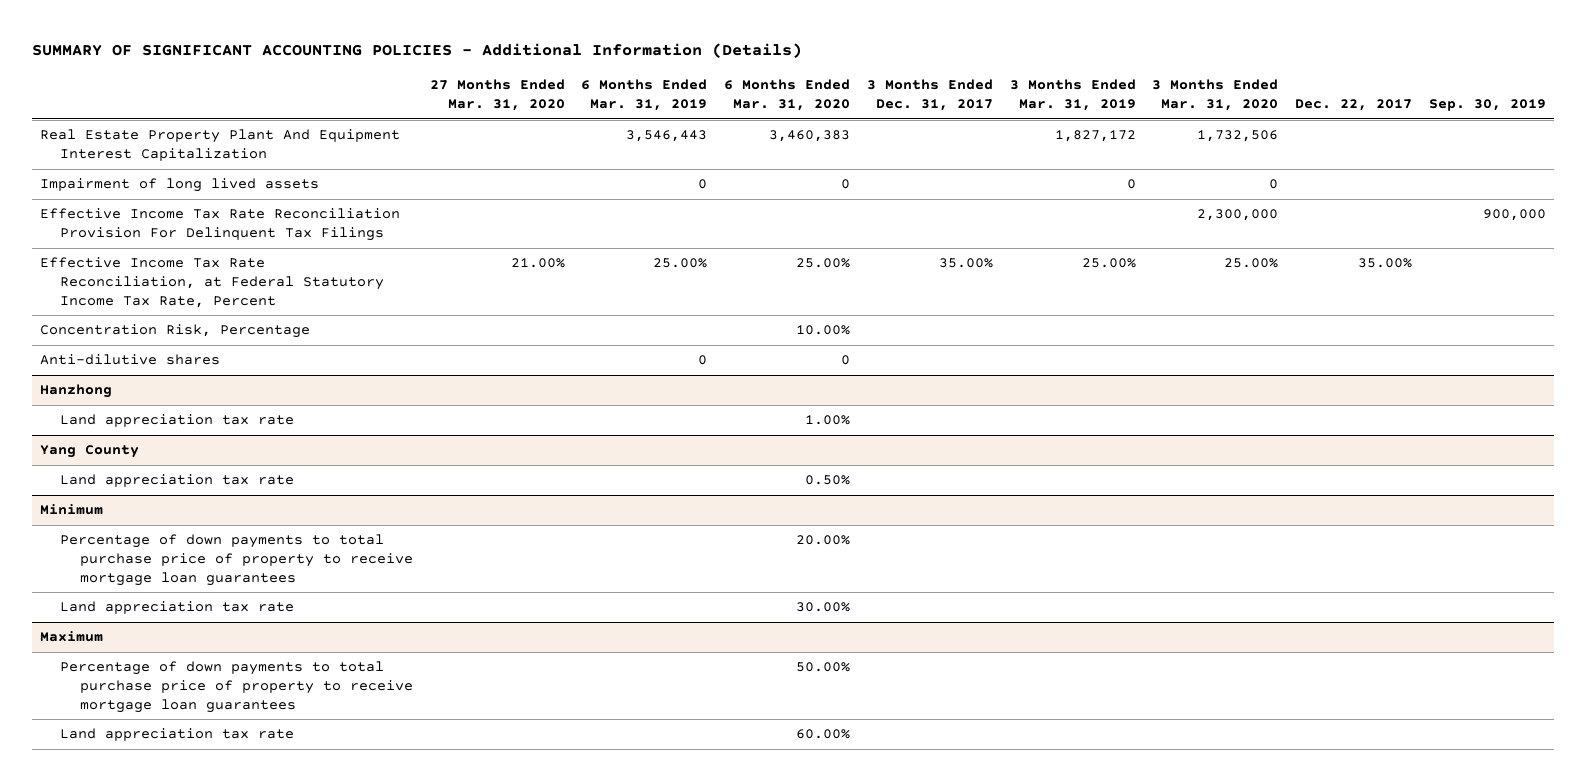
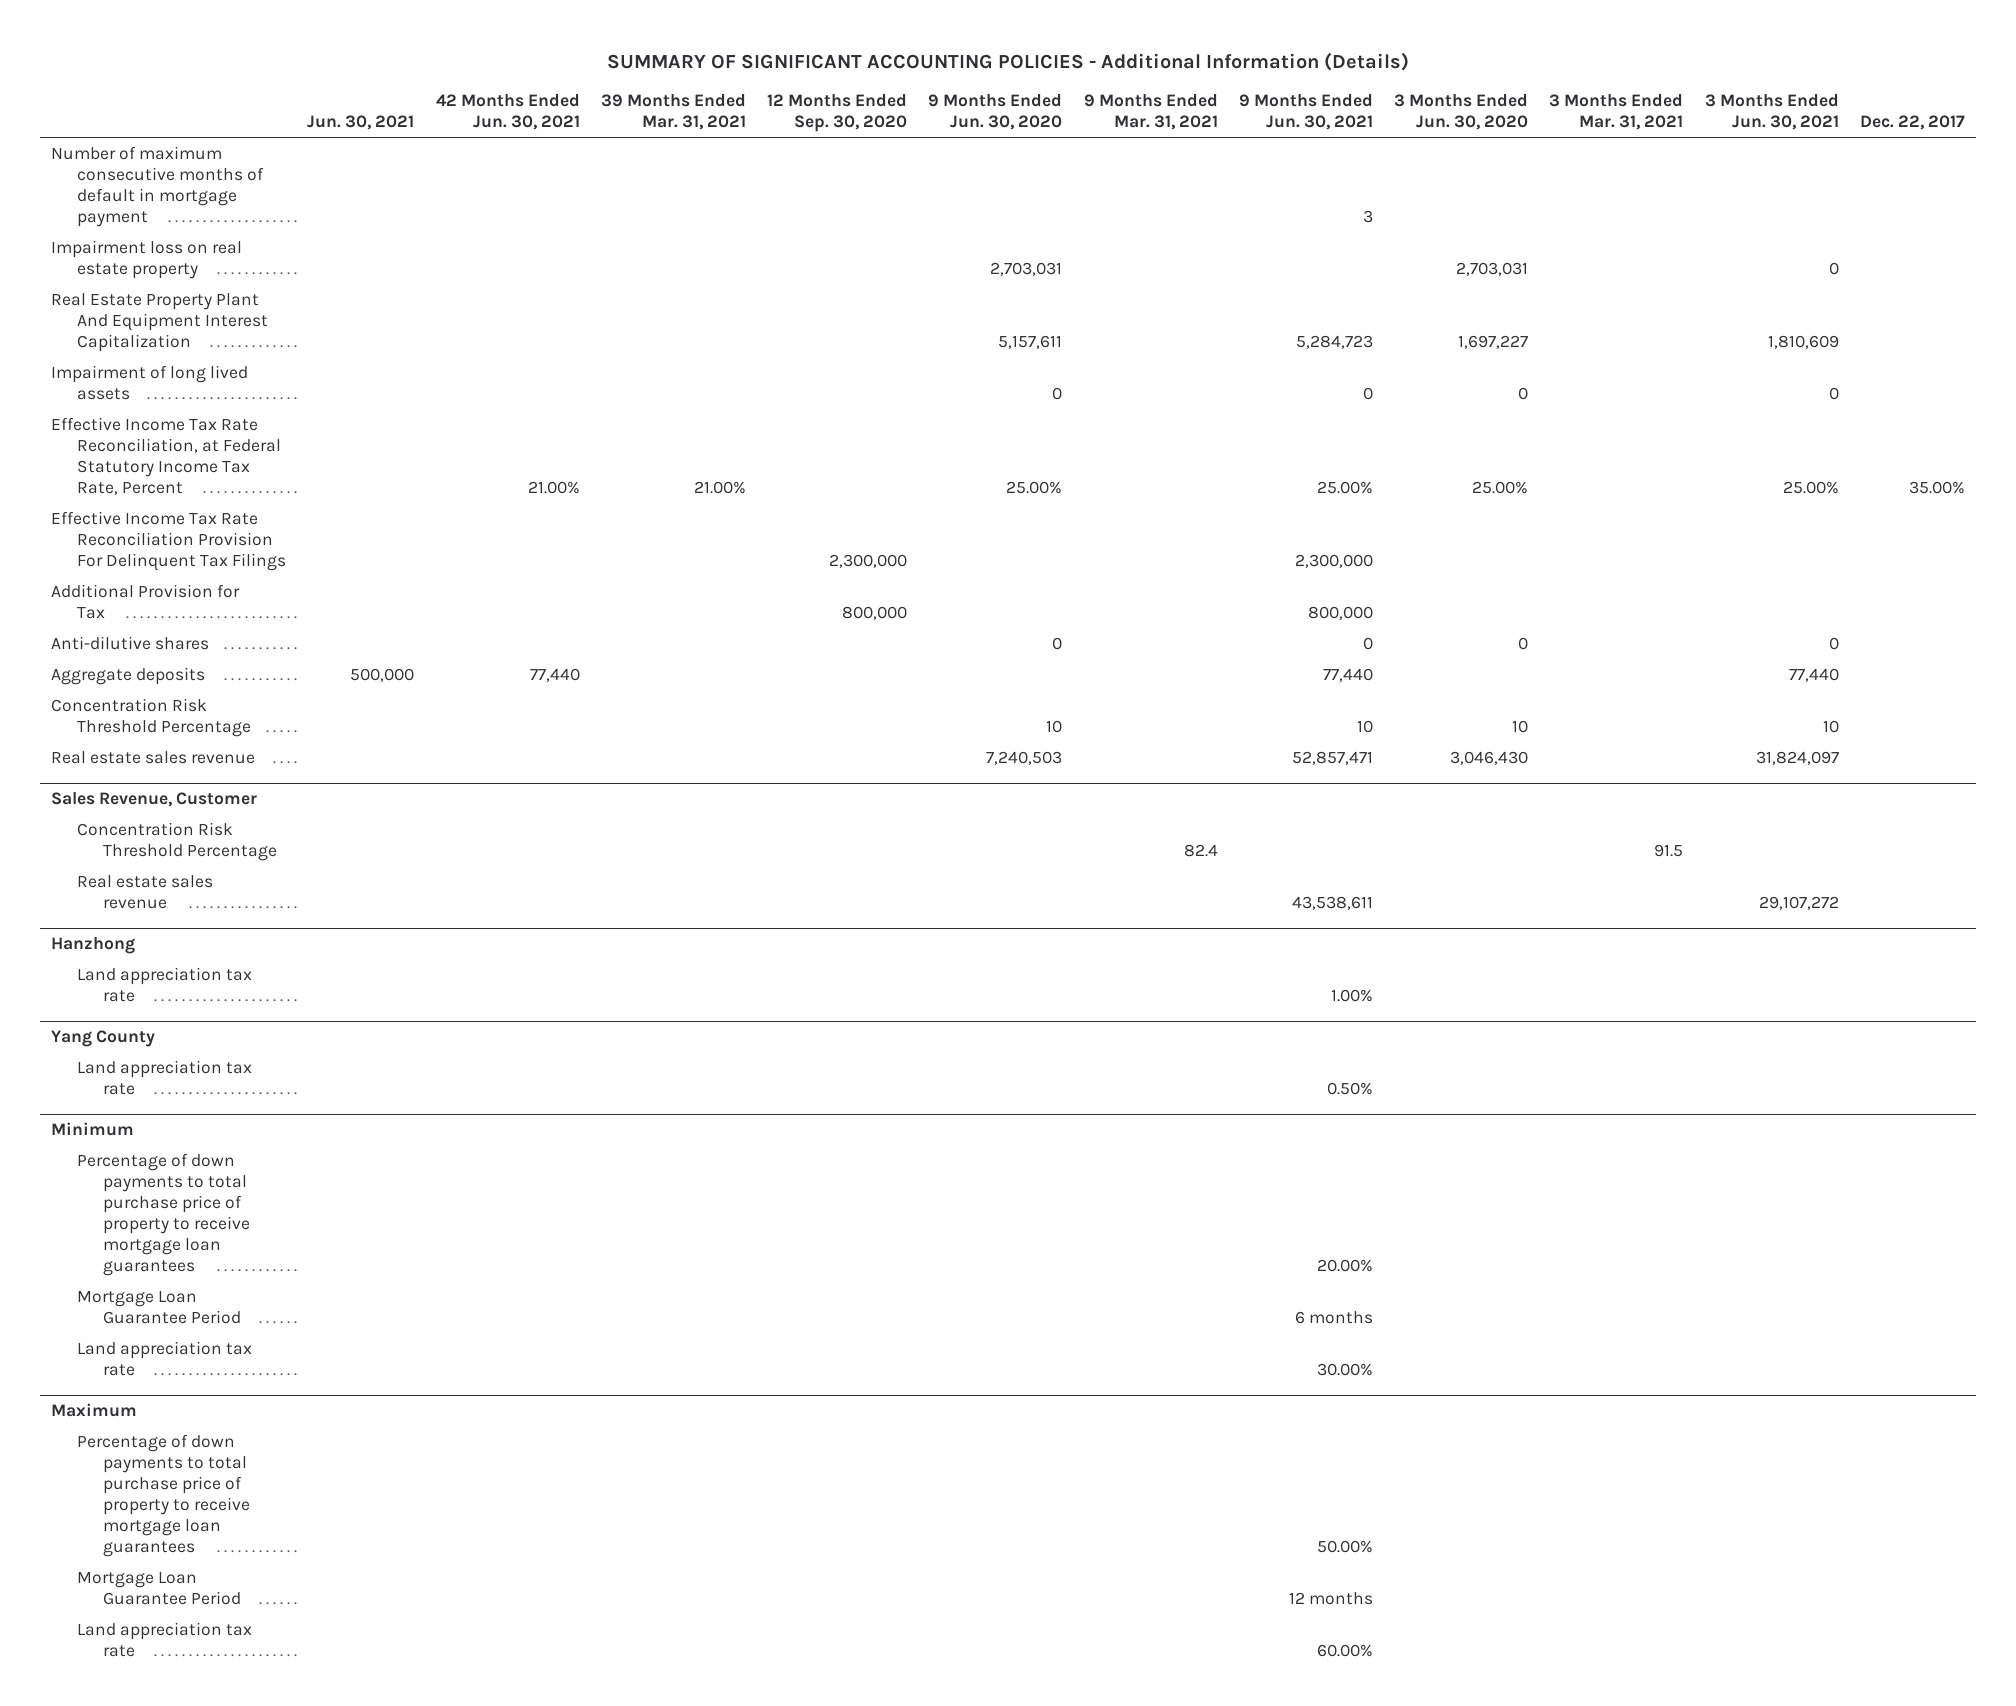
[429,79,565,112] 27 Months Ended Mar. 31, 2020 -> none
[581,79,708,112] 6 Months Ended Mar. 31, 2019 -> none
[724,79,851,112] 6 Months Ended Mar. 31, 2020 -> none
[866,79,993,112] 3 Months Ended Dec. 31, 2017 -> none
[1009,79,1136,112] 3 Months Ended Mar. 31, 2019 -> none
[1152,79,1279,112] 3 Months Ended Mar. 31, 2020 -> none
[1428,99,1546,112] Sep. 30, 2019 -> none
none -> [307,115,415,131] Jun. 30, 2021
none -> [435,94,580,131] 42 Months Ended Jun. 30, 2021
none -> [600,94,746,131] 39 Months Ended Mar. 31, 2021
none -> [767,94,908,133] 12 Months Ended Sep. 30, 2020
none -> [928,94,1063,131] 9 Months Ended Jun. 30, 2020
none -> [1083,94,1218,131] 9 Months Ended Mar. 31, 2021
none -> [1238,94,1373,131] 9 Months Ended Jun. 30, 2021
none -> [1394,94,1529,131] 3 Months Ended Jun. 30, 2020
none -> [1549,94,1684,131] 3 Months Ended Mar. 31, 2021
none -> [1704,94,1839,131] 3 Months Ended Jun. 30, 2021
none -> [51,145,265,227] Number of maximum consecutive months of default in mortgage payment
none -> [51,239,243,279] Impairment loss on real estate property
[40,324,311,339] Concentration Risk, Percentage -> none
[40,208,401,242] Effective Income Tax Rate Reconciliation Provision For Delinquent Tax Filings -> [51,510,287,571] Effective Income Tax Rate Reconciliation Provision For Delinquent Tax Filings
none -> [51,583,241,619] Additional Provision for Tax
none -> [51,666,206,685] Aggregate deposits
none -> [51,697,252,737] Concentration Risk Threshold Percentage
none -> [51,750,256,764] Real estate sales revenue
none -> [51,792,258,808] Sales Revenue, Customer
none -> [77,821,278,861] Concentration Risk Threshold Percentage
none -> [77,874,214,909] Real estate sales revenue
none -> [77,1290,242,1324] Mortgage Loan Guarantee Period
none -> [77,1571,242,1605] Mortgage Loan Guarantee Period

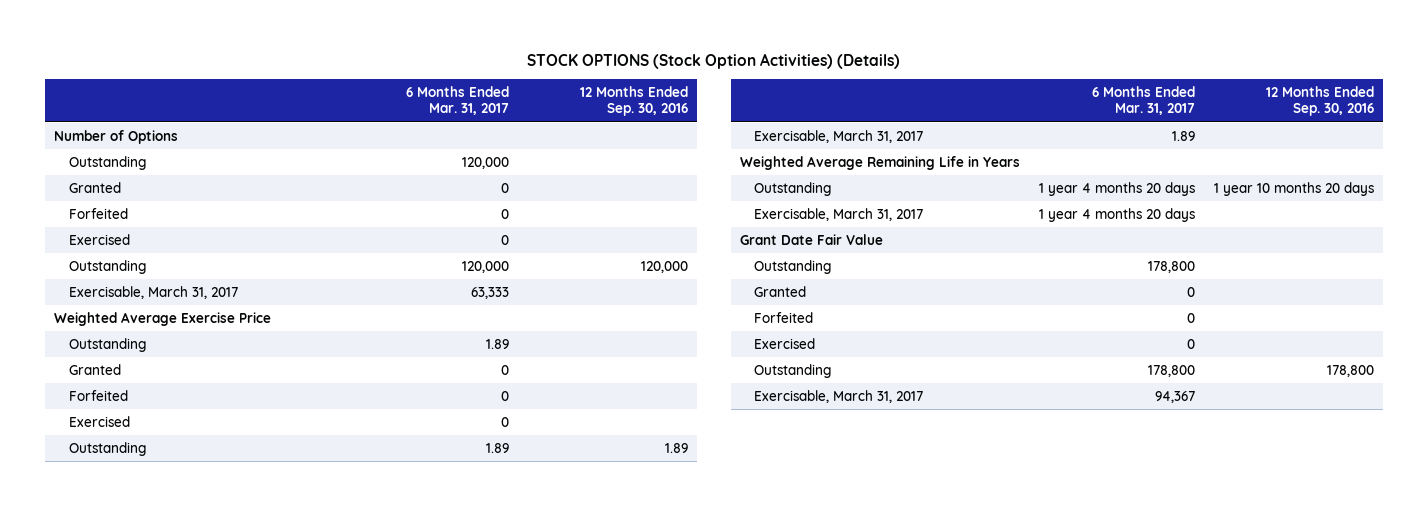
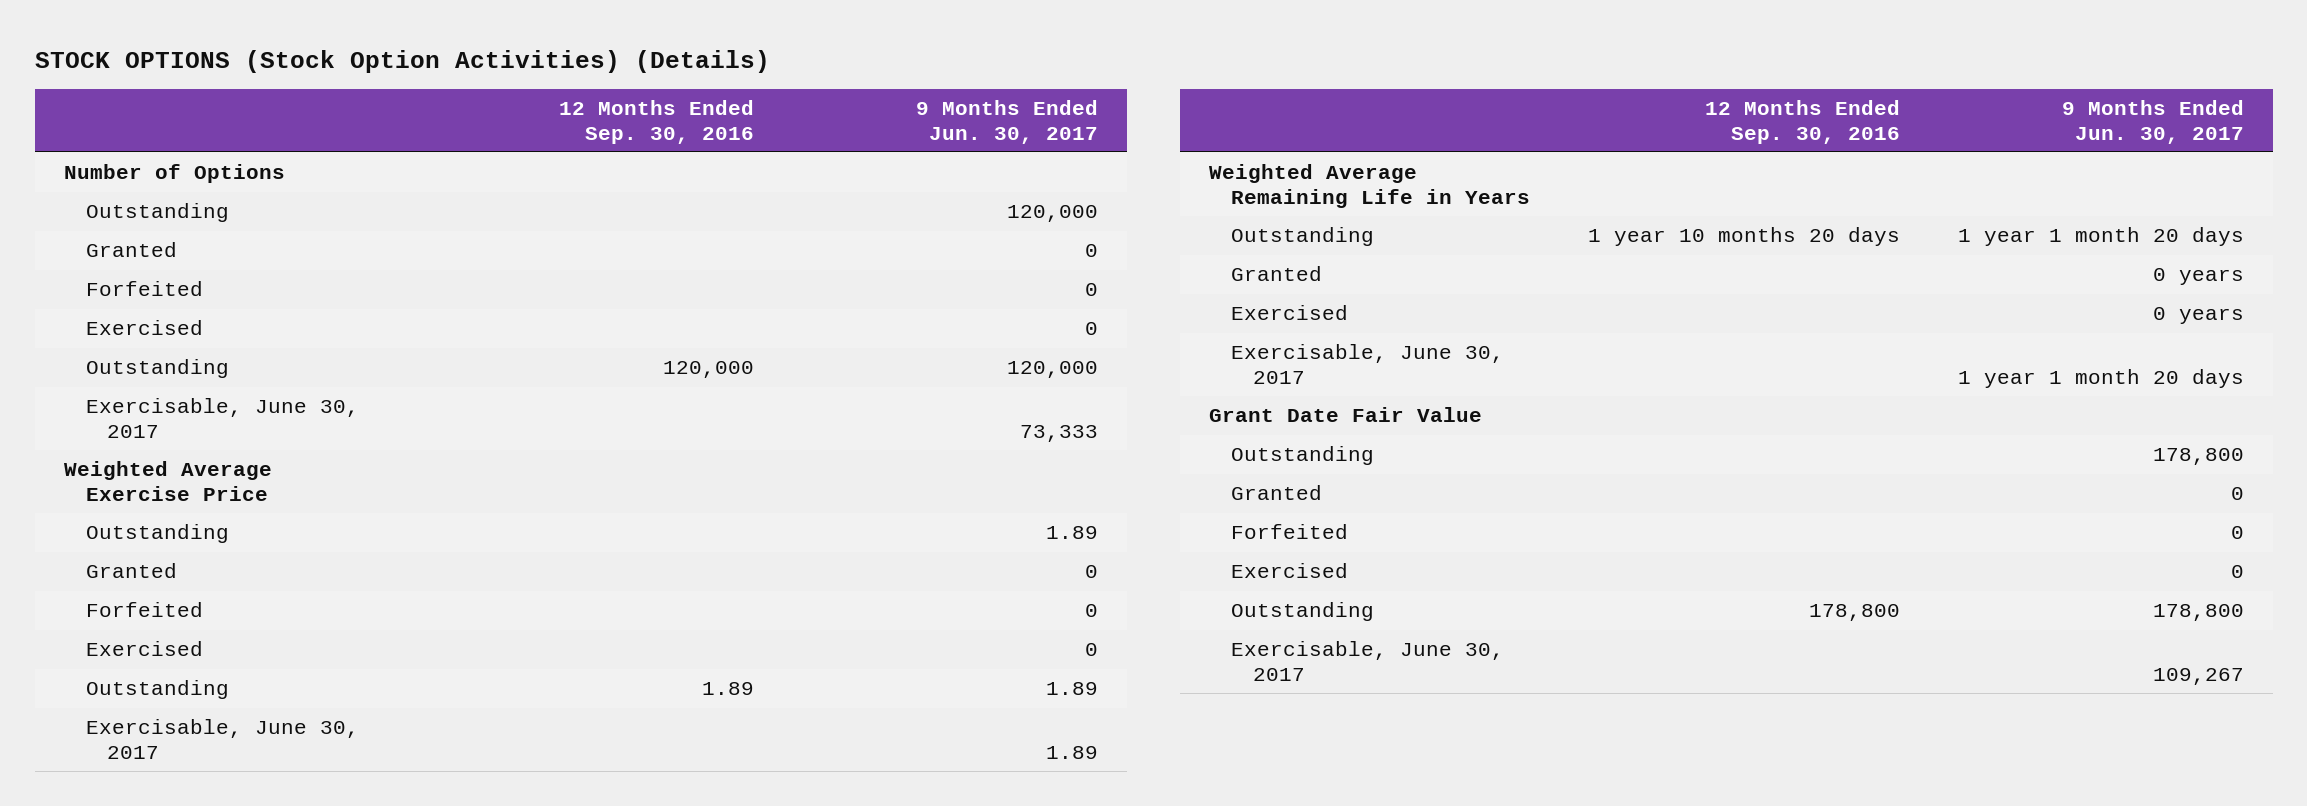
[406,85,510,116] 6 Months Ended Mar. 31, 2017 -> none
none -> [916,99,1099,144] 9 Months Ended Jun. 30, 2017
[68,285,238,299] Exercisable, March 31, 2017 -> [85,398,359,438] Exercisable, June 30, 2017
[754,129,924,143] Exercisable, March 31, 2017 -> [85,719,359,759] Exercisable, June 30, 2017
none -> [1230,266,1322,282] Granted
none -> [1230,305,1348,321] Exercised
[754,207,924,221] Exercisable, March 31, 2017 -> [1230,344,1504,384] Exercisable, June 30, 2017
[754,389,924,403] Exercisable, March 31, 2017 -> [1230,641,1504,681] Exercisable, June 30, 2017

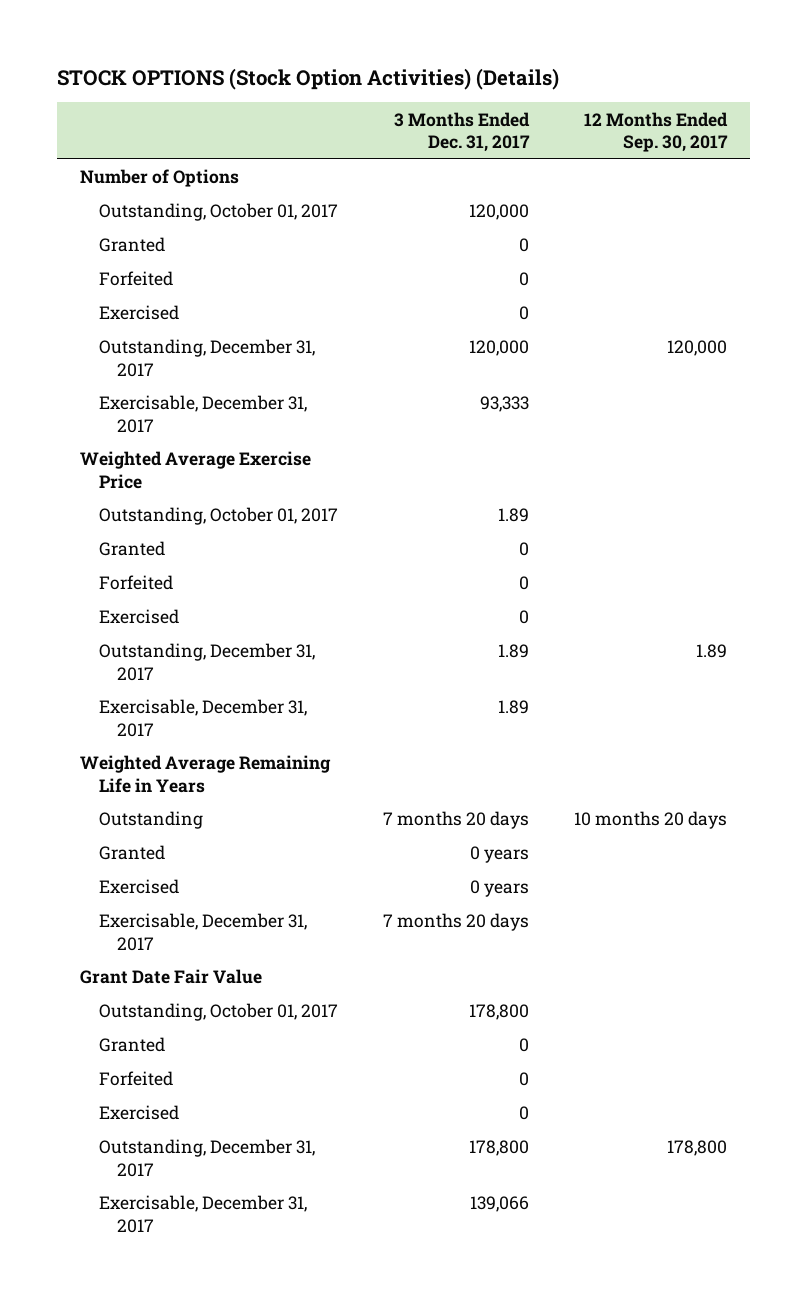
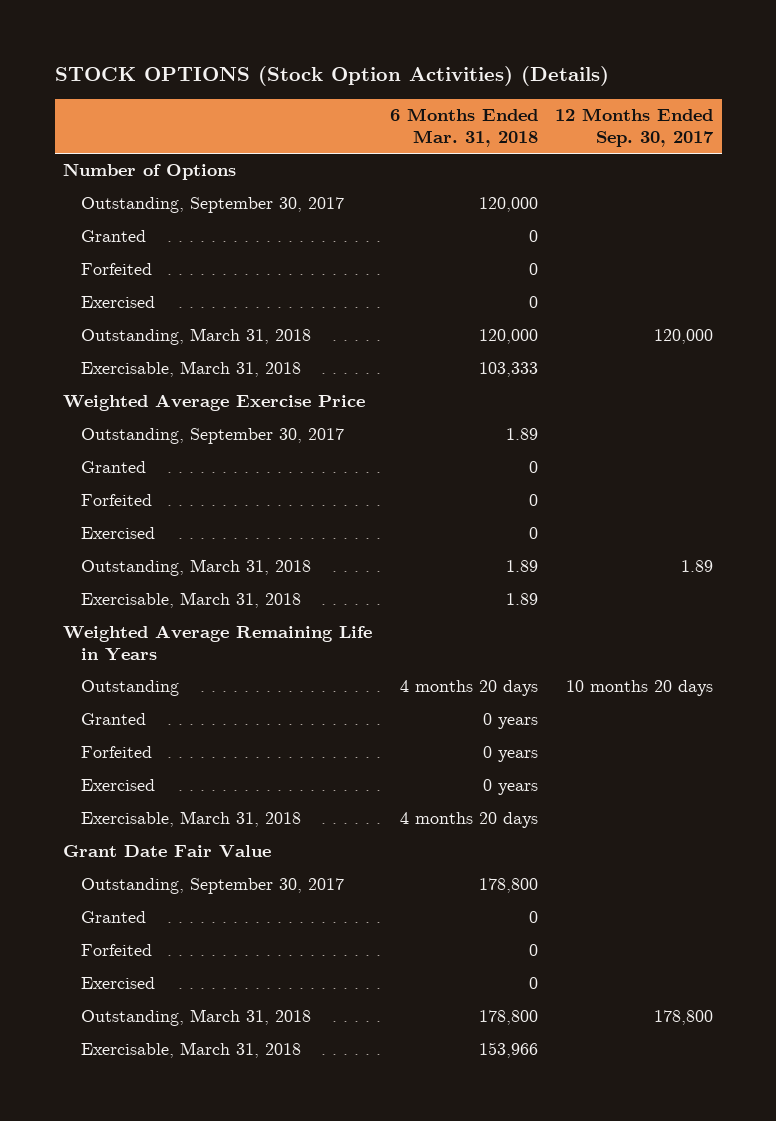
[393,111,530,153] 3 Months Ended Dec. 31, 2017 -> none
none -> [389,108,538,147] 6 Months Ended Mar. 31, 2018
[98,203,338,222] Outstanding, October 01, 2017 -> [80,197,344,214] Outstanding, September 30, 2017
[98,339,315,377] Outstanding, December 31, 2017 -> [80,328,311,346] Outstanding, March 31, 2018
[98,395,307,433] Exercisable, December 31, 2017 -> [80,361,301,378] Exercisable, March 31, 2018
[98,507,338,526] Outstanding, October 01, 2017 -> [80,428,344,445] Outstanding, September 30, 2017
[98,643,315,681] Outstanding, December 31, 2017 -> [80,559,311,577] Outstanding, March 31, 2018
[98,699,307,737] Exercisable, December 31, 2017 -> [80,592,301,609] Exercisable, March 31, 2018
none -> [80,746,152,759] Forfeited
[98,913,307,951] Exercisable, December 31, 2017 -> [80,811,301,828] Exercisable, March 31, 2018
[98,1003,338,1022] Outstanding, October 01, 2017 -> [80,878,344,895] Outstanding, September 30, 2017
[98,1139,315,1177] Outstanding, December 31, 2017 -> [80,1009,311,1027] Outstanding, March 31, 2018
[98,1195,307,1233] Exercisable, December 31, 2017 -> [80,1042,301,1059] Exercisable, March 31, 2018

